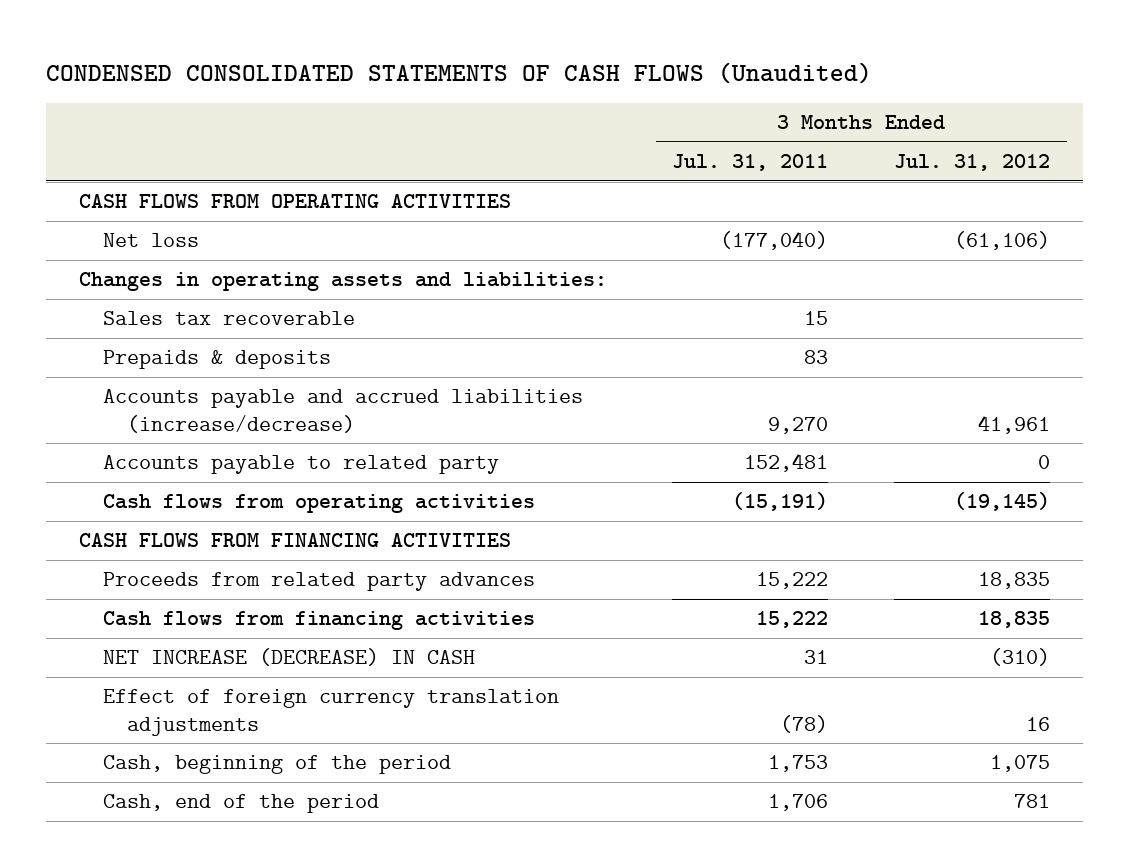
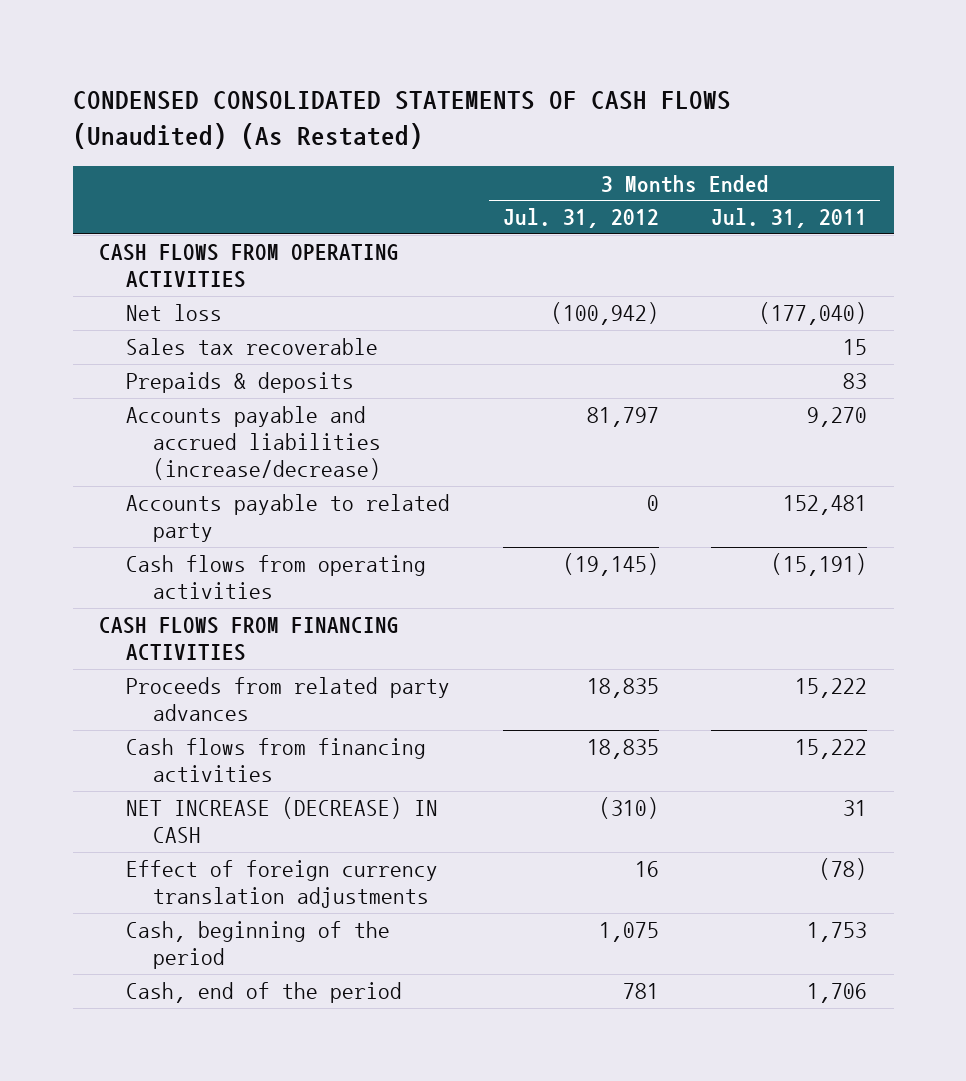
[45,61,872,84] CONDENSED CONSOLIDATED STATEMENTS OF CASH FLOWS (Unaudited) -> [72,91,731,149] CONDENSED CONSOLIDATED STATEMENTS OF CASH FLOWS (Unaudited) (As Restated)
[78,272,607,292] Changes in operating assets and liabilities: -> none
[954,231,1051,251] (61,106) -> [550,302,659,326] (100,942)
[978,414,1051,434] 41,961 -> [586,407,659,428] 81,797

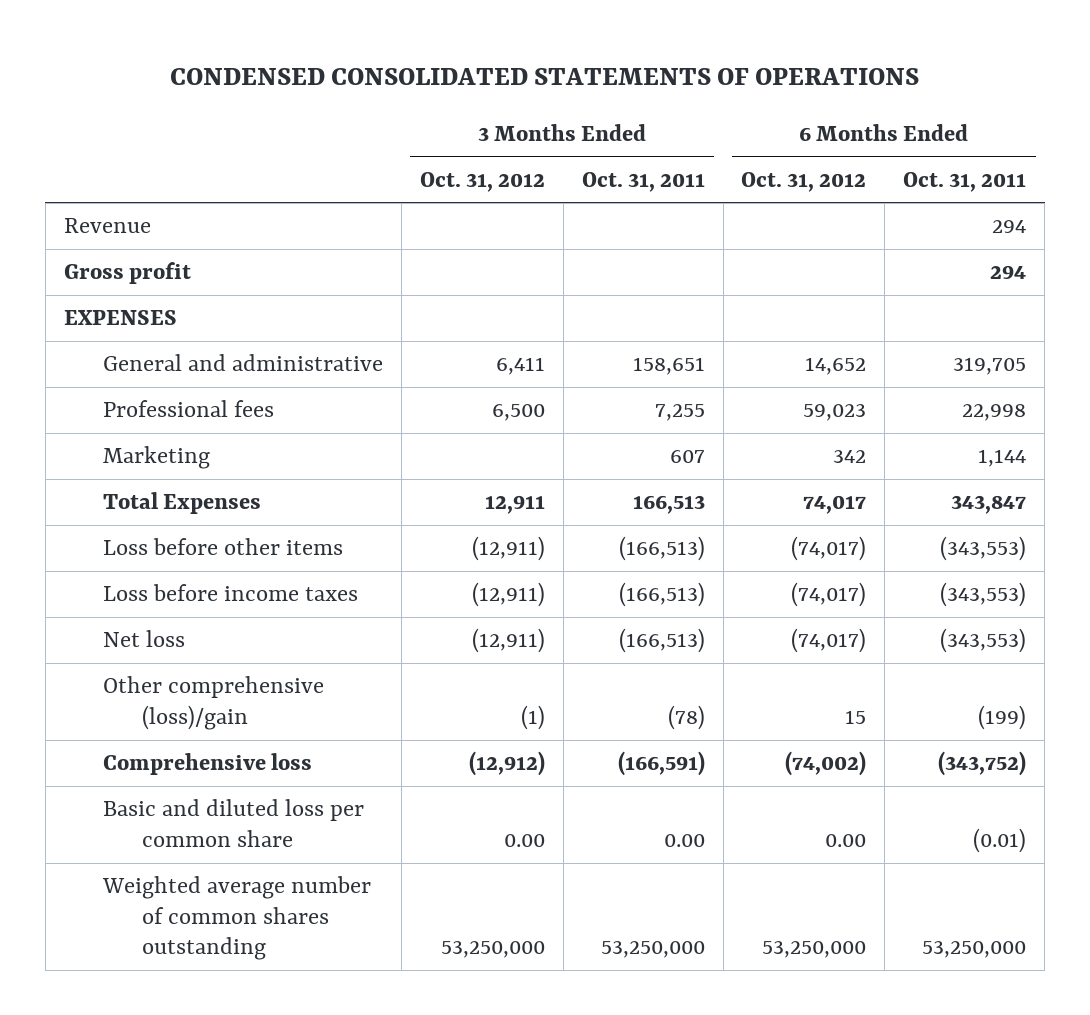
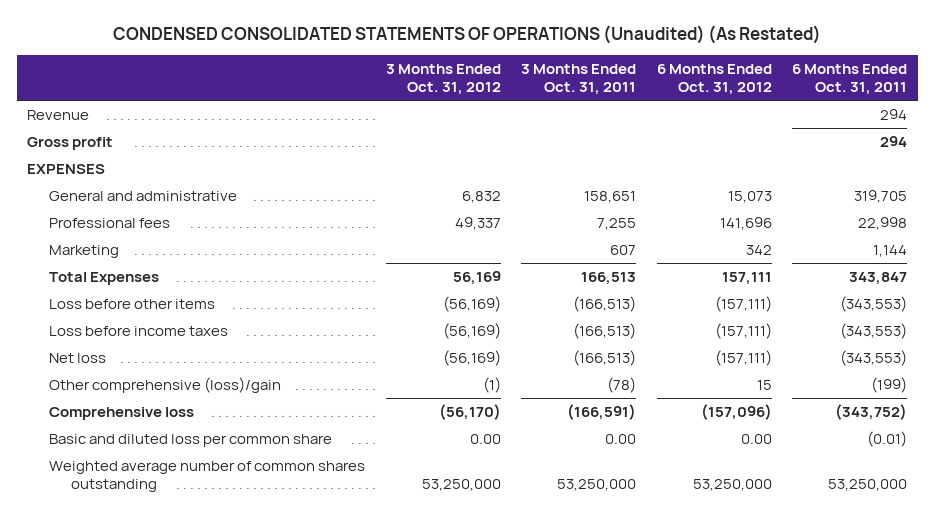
[170,67,920,85] CONDENSED CONSOLIDATED STATEMENTS OF OPERATIONS -> [113,25,822,45] CONDENSED CONSOLIDATED STATEMENTS OF OPERATIONS (Unaudited) (As Restated)
[495,357,545,376] 6,411 -> [461,191,501,204] 6,832
[805,357,867,376] 14,652 -> [727,191,772,204] 15,073
[491,404,545,422] 6,500 -> [454,217,501,231] 49,337
[803,404,867,422] 59,023 -> [719,217,772,231] 141,696
[484,495,545,515] 12,911 -> [452,271,501,286] 56,169
[803,495,867,515] 74,017 -> [721,272,772,286] 157,111
[471,536,545,562] (12,911) -> [442,296,501,313] (56,169)
[791,536,867,562] (74,017) -> [714,296,772,313] (157,111)
[471,582,545,608] (12,911) -> [442,323,501,340] (56,169)
[791,582,867,608] (74,017) -> [714,323,772,340] (157,111)
[471,628,545,654] (12,911) -> [442,350,501,367] (56,169)
[791,628,867,654] (74,017) -> [714,350,772,367] (157,111)
[468,751,545,777] (12,912) -> [438,404,501,421] (56,170)
[785,751,867,777] (74,002) -> [700,404,772,421] (157,096)

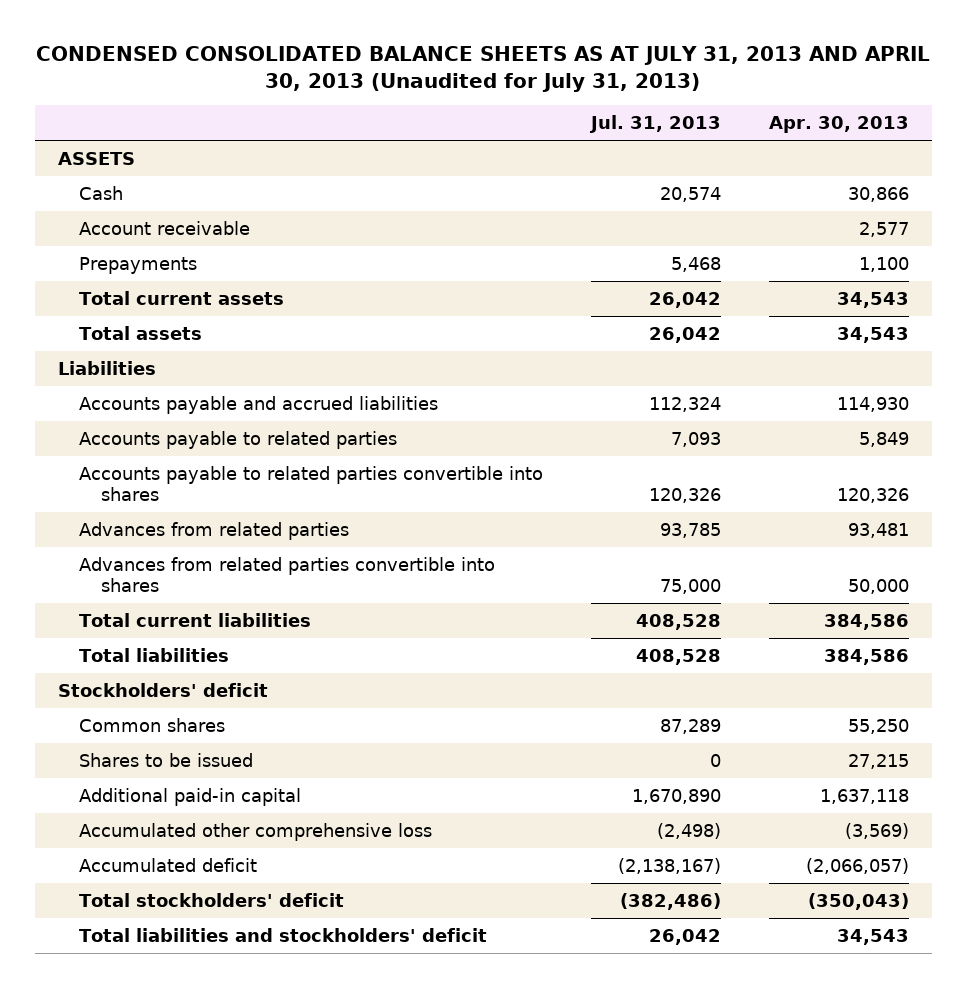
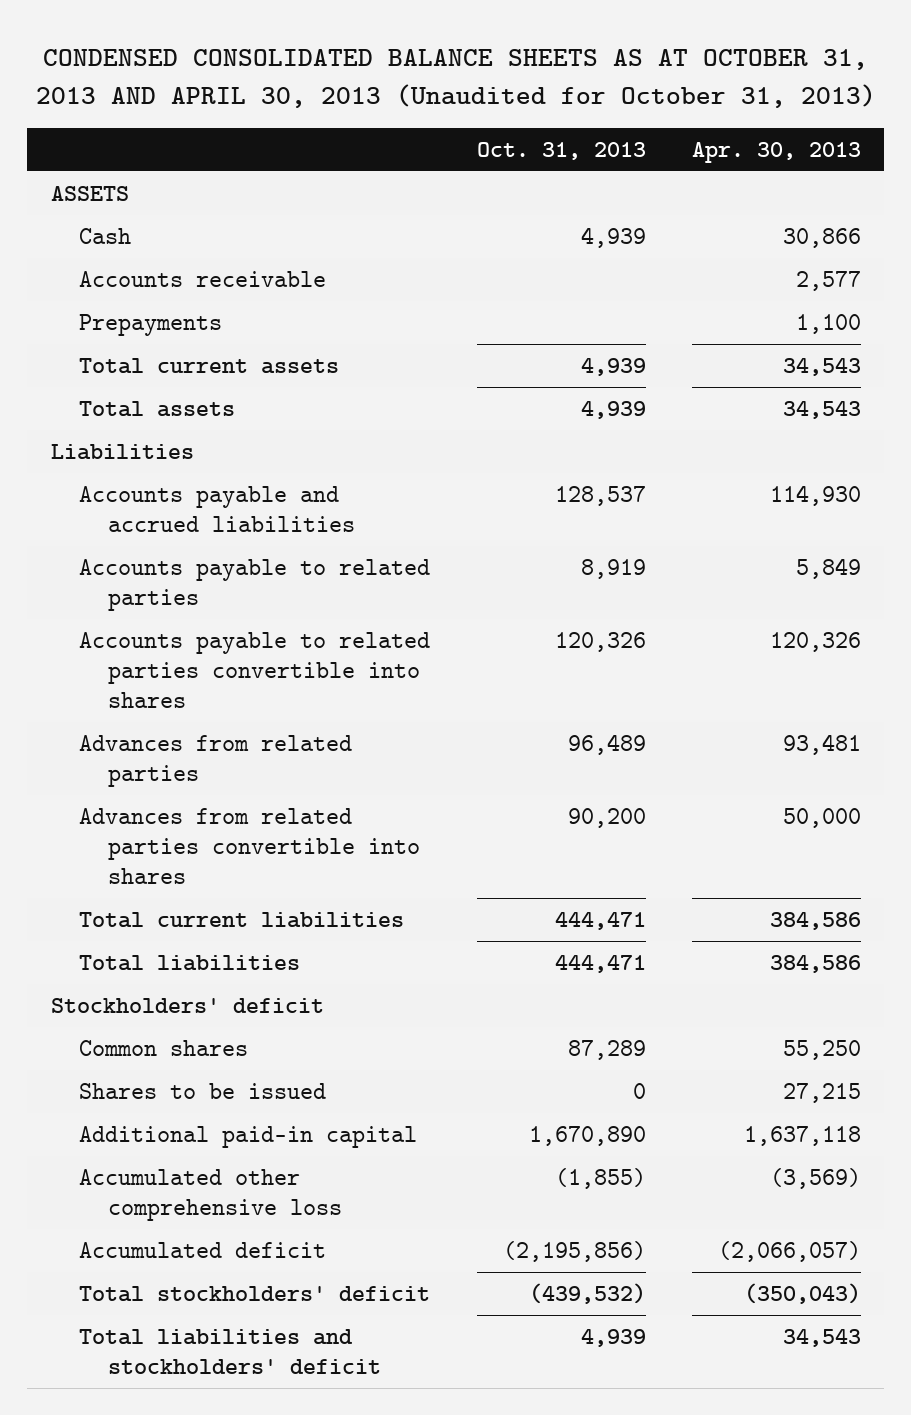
[36,46,931,93] CONDENSED CONSOLIDATED BALANCE SHEETS AS AT JULY 31, 2013 AND APRIL 30, 2013 (Unaudited for July 31, 2013) -> [35,48,876,108] CONDENSED CONSOLIDATED BALANCE SHEETS AS AT OCTOBER 31, 2013 AND APRIL 30, 2013 (Unaudited for October 31, 2013)
[589,115,722,134] Jul. 31, 2013 -> none
none -> [476,142,646,161] Oct. 31, 2013
[79,220,251,235] Account receivable -> [79,270,327,287] Accounts receivable

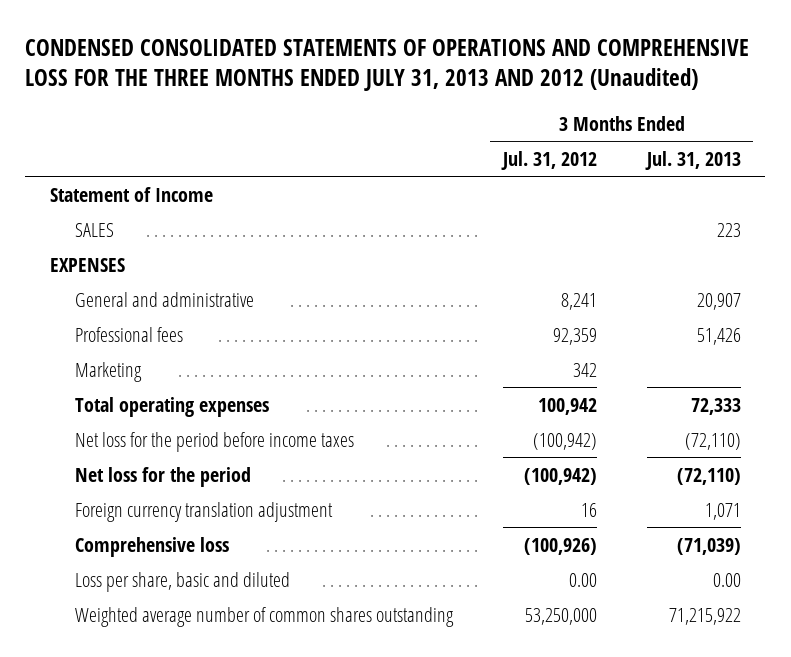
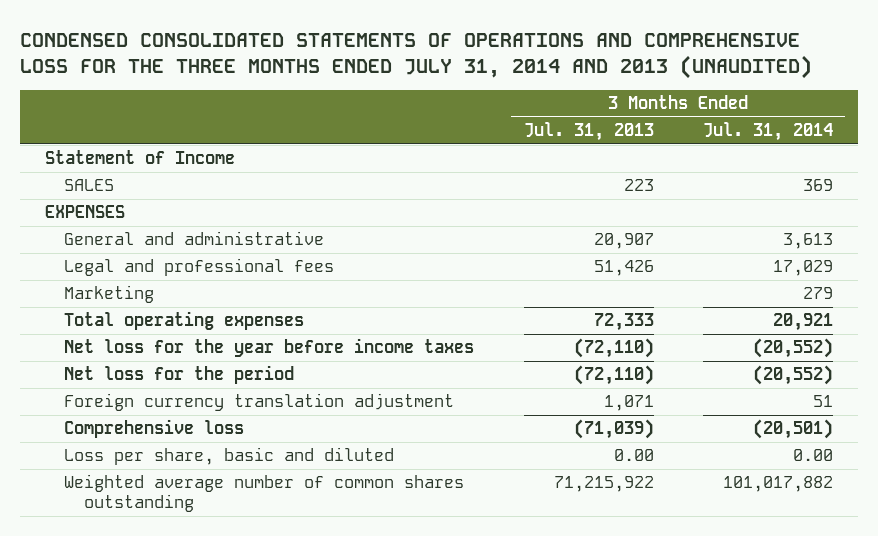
[25,38,750,92] CONDENSED CONSOLIDATED STATEMENTS OF OPERATIONS AND COMPREHENSIVE LOSS FOR THE THREE MONTHS ENDED JULY 31, 2013 AND 2012 (Unaudited) -> [20,32,813,80] CONDENSED CONSOLIDATED STATEMENTS OF OPERATIONS AND COMPREHENSIVE LOSS FOR THE THREE MONTHS ENDED JULY 31, 2014 AND 2013 (UNAUDITED)
[500,150,597,170] Jul. 31, 2012 -> none
none -> [702,122,833,142] Jul. 31, 2014
[74,326,183,342] Professional fees -> [64,258,335,277] Legal and professional fees
[74,431,354,452] Net loss for the period before income taxes -> [64,338,475,358] Net loss for the year before income taxes

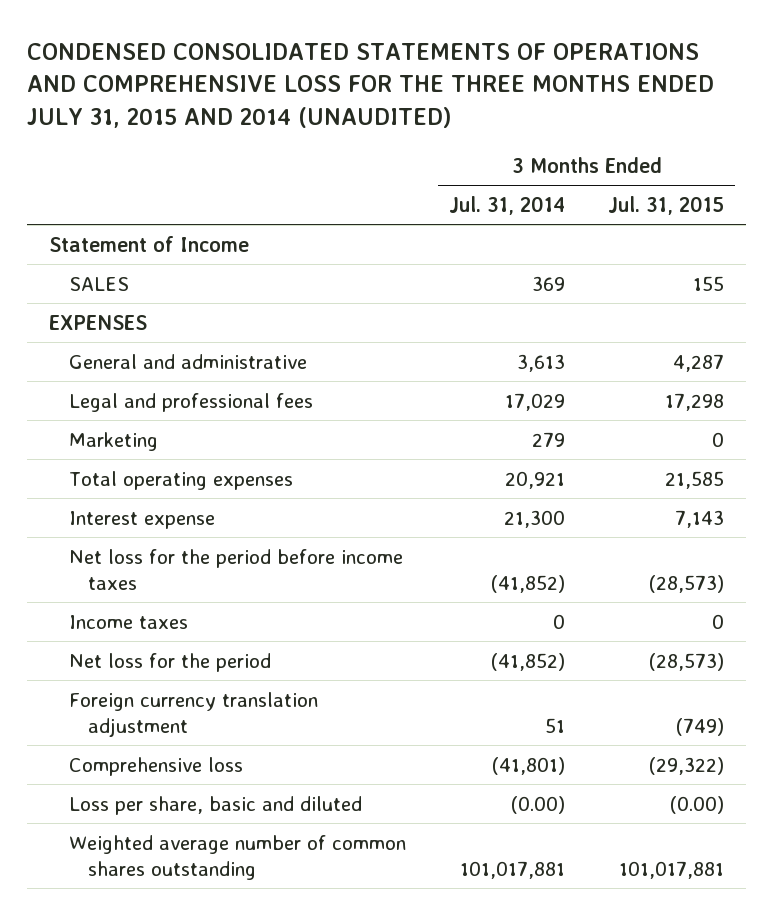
[20,32,813,80] CONDENSED CONSOLIDATED STATEMENTS OF OPERATIONS AND COMPREHENSIVE LOSS FOR THE THREE MONTHS ENDED JULY 31, 2014 AND 2013 (UNAUDITED) -> [27,42,715,128] CONDENSED CONSOLIDATED STATEMENTS OF OPERATIONS AND COMPREHENSIVE LOSS FOR THE THREE MONTHS ENDED JULY 31, 2015 AND 2014 (UNAUDITED)
[523,122,654,142] Jul. 31, 2013 -> none
none -> [608,195,725,215] Jul. 31, 2015
none -> [68,510,215,529] Interest expense
[64,338,475,358] Net loss for the year before income taxes -> [68,548,403,590] Net loss for the period before income taxes
[752,338,833,359] (20,552) -> [490,574,565,593] (41,852)
none -> [68,614,188,629] Income taxes
[752,365,833,386] (20,552) -> [490,652,565,671] (41,852)
[752,419,833,440] (20,501) -> [491,756,565,775] (41,801)
[792,449,833,462] 0.00 -> [510,795,565,814] (0.00)
[722,476,833,493] 101,017,882 -> [459,860,565,879] 101,017,881

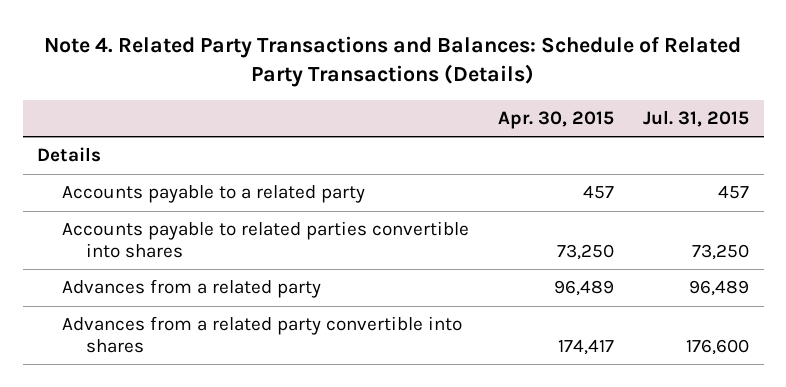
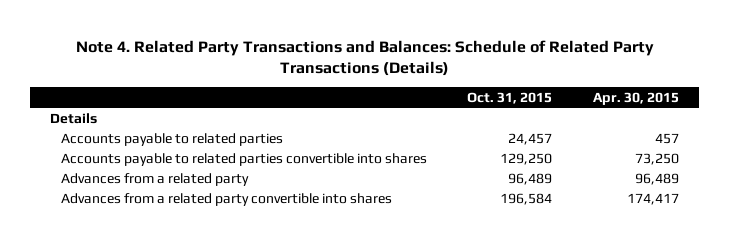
[643,109,750,127] Jul. 31, 2015 -> none
none -> [467,91,553,104] Oct. 31, 2015
[61,185,365,204] Accounts payable to a related party -> [61,132,284,146] Accounts payable to related parties

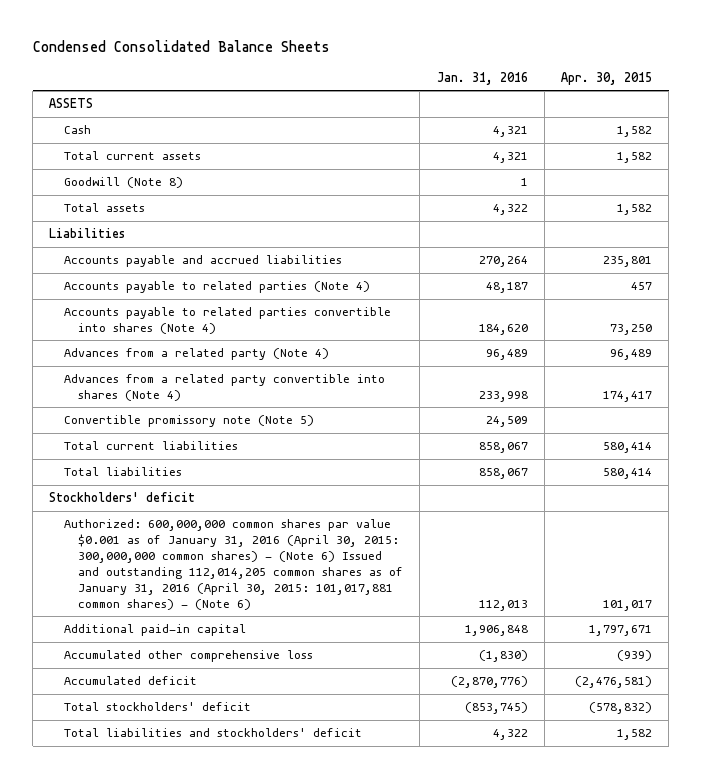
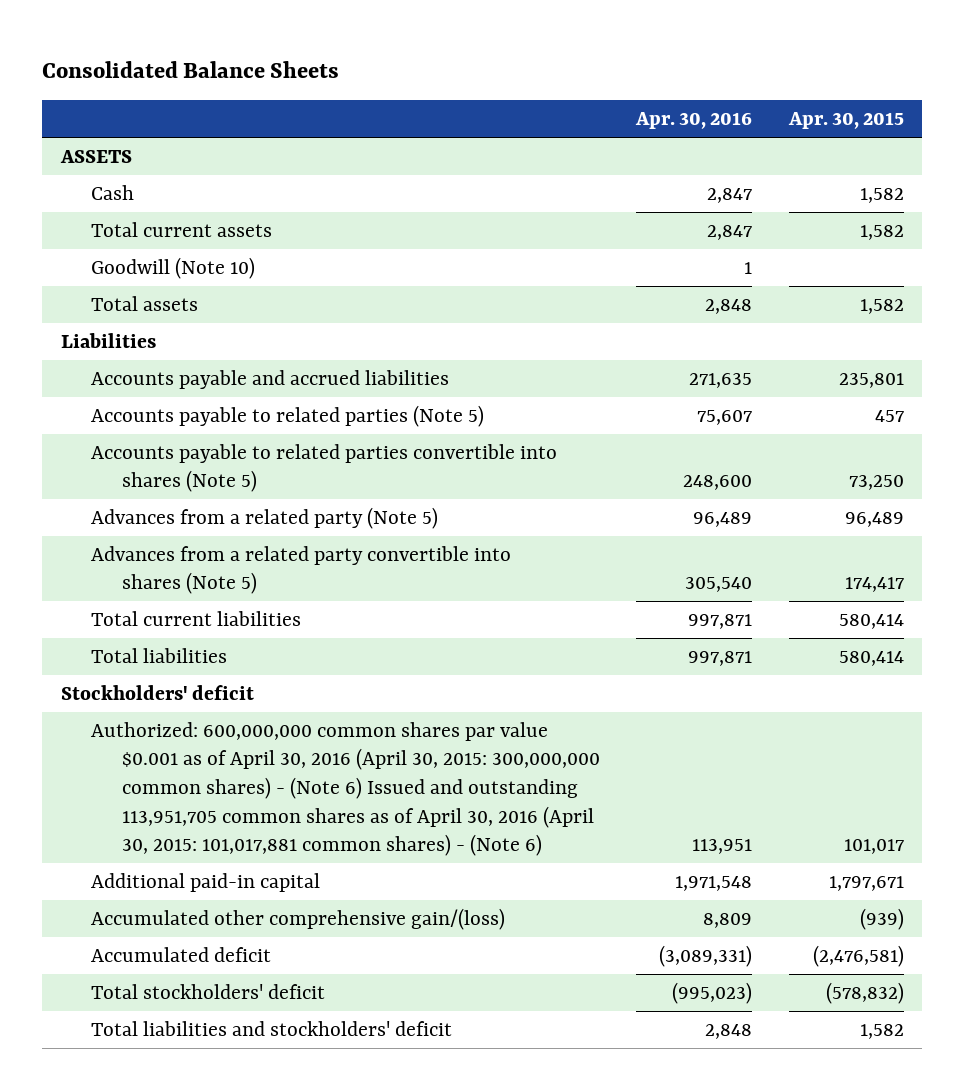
[32,40,330,53] Condensed Consolidated Balance Sheets -> [42,60,340,78] Consolidated Balance Sheets
[436,71,528,85] Jan. 31, 2016 -> none
none -> [635,112,753,130] Apr. 30, 2016
[63,177,183,189] Goodwill (Note 8) -> [91,256,256,279] Goodwill (Note 10)
[63,415,314,428] Convertible promissory note (Note 5) -> none
[63,281,370,294] Accounts payable to related parties (Note 4) -> [91,404,485,427] Accounts payable to related parties (Note 5)
[63,307,391,334] Accounts payable to related parties convertible into shares (Note 4) -> [91,443,558,493] Accounts payable to related parties convertible into shares (Note 5)
[63,348,329,361] Advances from a related party (Note 4) -> [91,506,439,529] Advances from a related party (Note 5)
[63,374,385,401] Advances from a related party convertible into shares (Note 4) -> [91,545,512,595] Advances from a related party convertible into shares (Note 5)
[63,519,404,610] Authorized: 600,000,000 common shares par value $0.001 as of January 31, 2016 (April 30, 2015: 300,000,000 common shares) - (Note 6) Issued and outstanding 112,014,205 common shares as of January 31, 2016 (April 30, 2015: 101,017,881 common shares) - (Note 6) -> [91,721,600,857] Authorized: 600,000,000 common shares par value $0.001 as of April 30, 2016 (April 30, 2015: 300,000,000 common shares) - (Note 6) Issued and outstanding 113,951,705 common shares as of April 30, 2016 (April 30, 2015: 101,017,881 common shares) - (Note 6)
[63,650,313,663] Accumulated other comprehensive loss -> [91,907,506,930] Accumulated other comprehensive gain/(loss)

